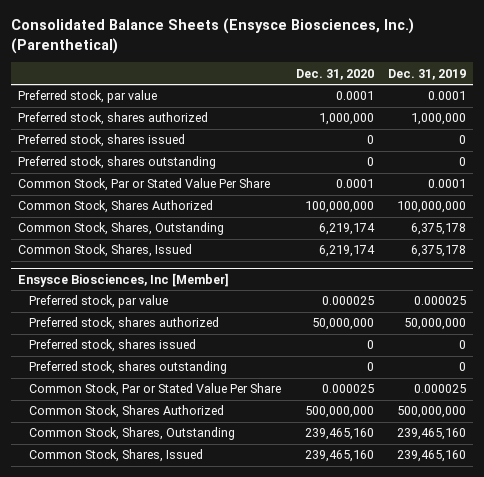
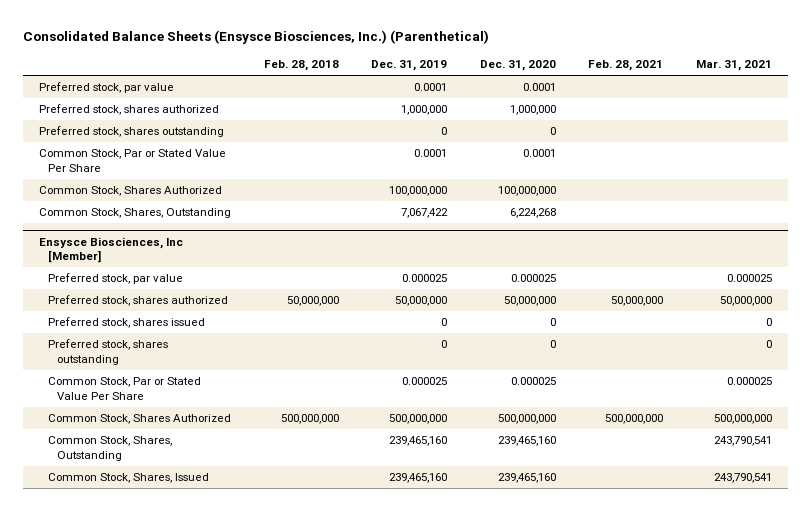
none -> [263,60,339,72] Feb. 28, 2018
none -> [588,60,664,72] Feb. 28, 2021
none -> [695,60,772,72] Mar. 31, 2021
[17,134,185,148] Preferred stock, shares issued -> none
[17,244,192,258] Common Stock, Shares, Issued -> none
[318,223,375,236] 6,219,174 -> [509,208,556,219] 6,224,268
[411,223,467,236] 6,375,178 -> [401,208,449,219] 7,067,422

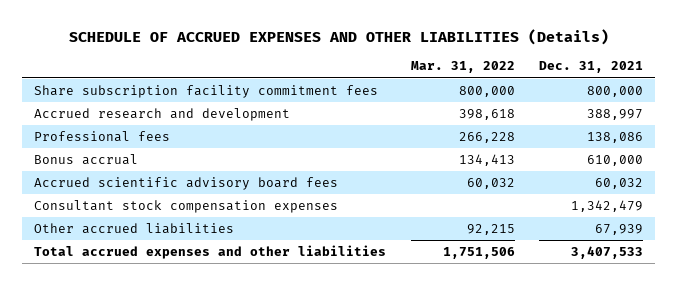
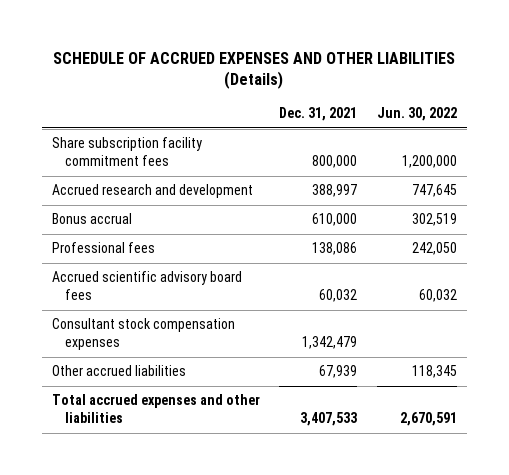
[410,61,515,74] Mar. 31, 2022 -> none
none -> [376,107,457,122] Jun. 30, 2022
[34,131,171,143] Professional fees -> [52,242,156,254] Professional fees

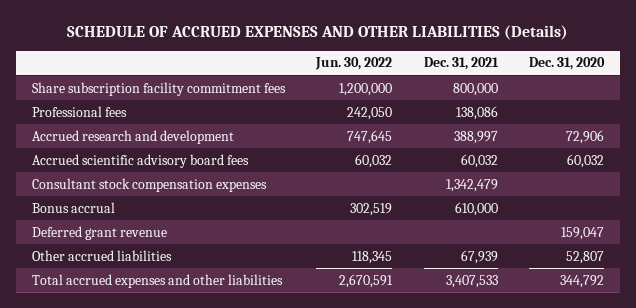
none -> [529,57,606,71] Dec. 31, 2020
[52,184,254,199] Accrued research and development -> [32,129,235,144] Accrued research and development
[52,213,133,225] Bonus accrual -> [32,201,116,213] Bonus accrual
none -> [32,225,168,240] Deferred grant revenue

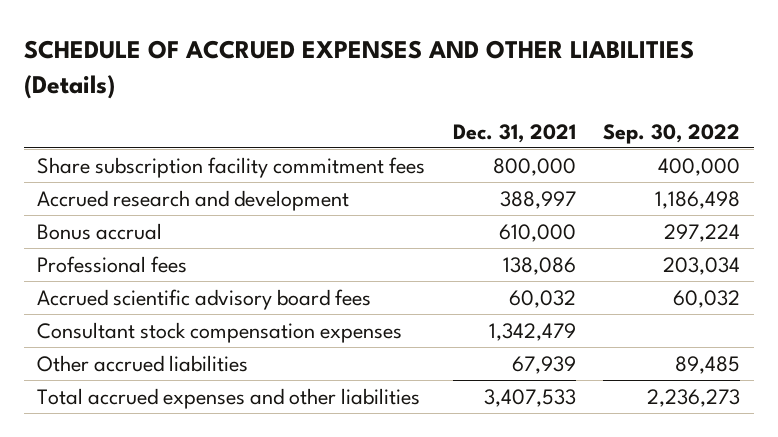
[315,57,393,71] Jun. 30, 2022 -> none
[529,57,606,71] Dec. 31, 2020 -> none
none -> [603,123,741,144] Sep. 30, 2022
[32,201,116,213] Bonus accrual -> [37,222,163,240] Bonus accrual
[32,105,128,117] Professional fees -> [37,255,188,273] Professional fees
[32,225,168,240] Deferred grant revenue -> none

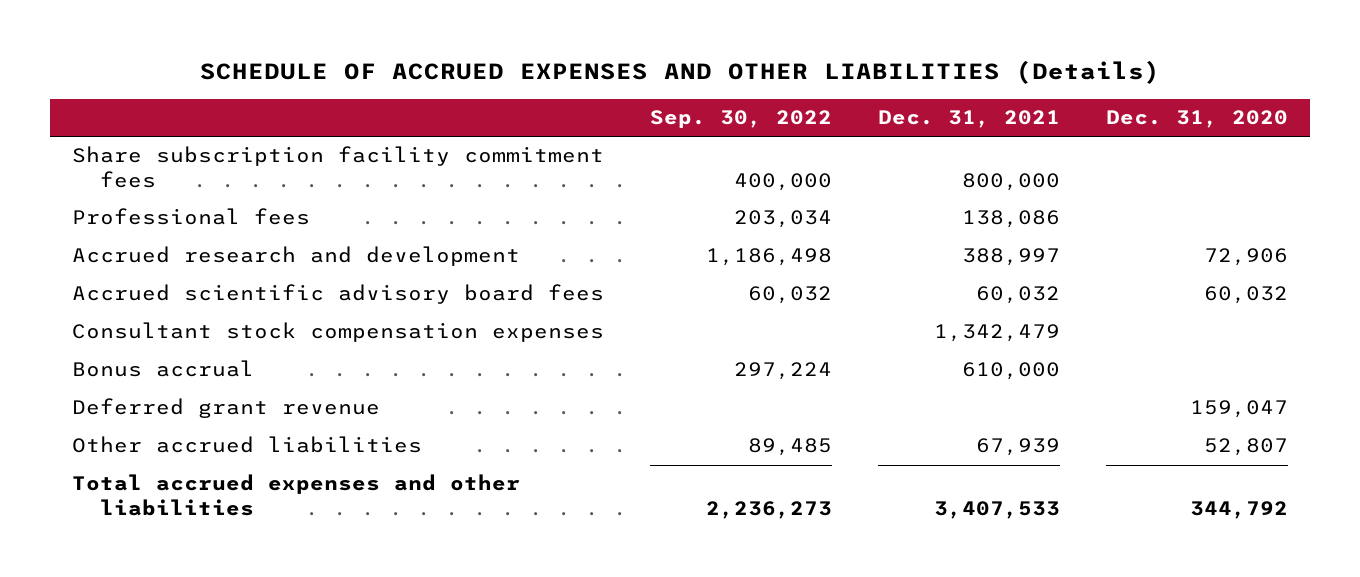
none -> [1105,110,1288,129] Dec. 31, 2020
[37,189,350,211] Accrued research and development -> [72,246,521,267] Accrued research and development
[37,222,163,240] Bonus accrual -> [72,360,255,378] Bonus accrual
none -> [72,398,381,419] Deferred grant revenue

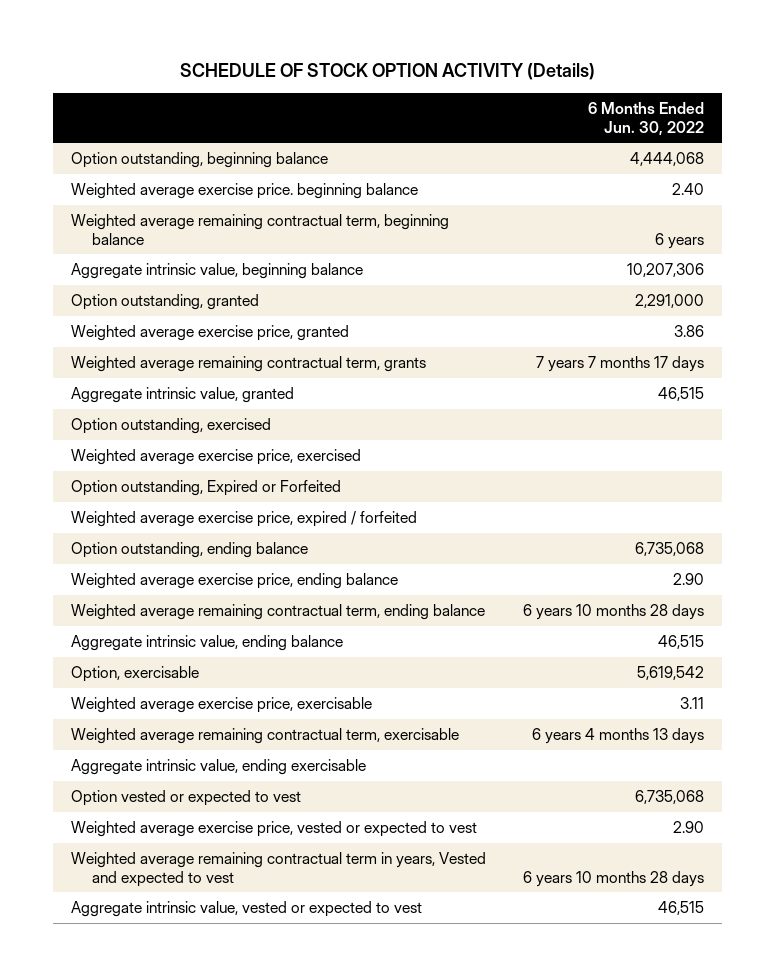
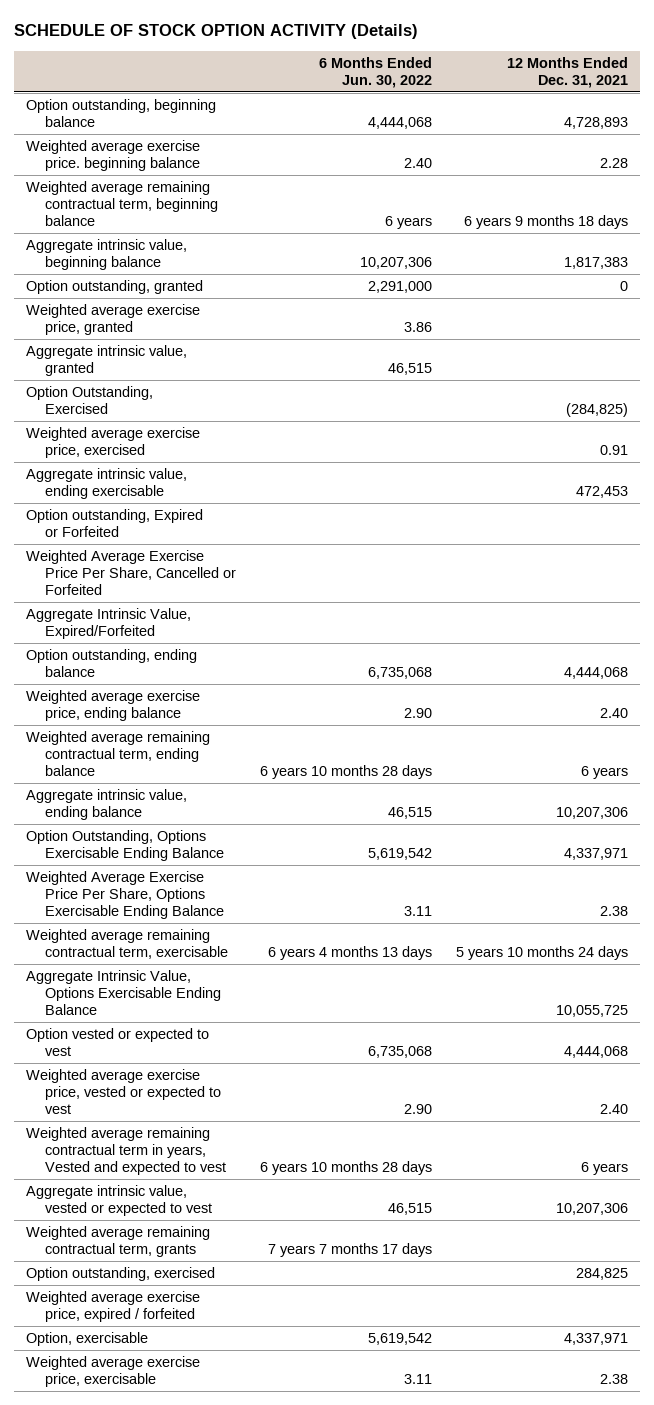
none -> [506,56,628,88] 12 Months Ended Dec. 31, 2021
none -> [25,385,153,414] Option Outstanding, Exercised
[71,758,367,775] Aggregate intrinsic value, ending exercisable -> [25,467,187,499] Aggregate intrinsic value, ending exercisable
none -> [25,549,236,596] Weighted Average Exercise Price Per Share, Cancelled or Forfeited
none -> [25,607,191,639] Aggregate Intrinsic Value, Expired/Forfeited
none -> [25,829,224,861] Option Outstanding, Options Exercisable Ending Balance
none -> [25,870,224,920] Weighted Average Exercise Price Per Share, Options Exercisable Ending Balance
none -> [25,969,221,1016] Aggregate Intrinsic Value, Options Exercisable Ending Balance
[71,355,427,372] Weighted average remaining contractual term, grants -> [25,1225,210,1257] Weighted average remaining contractual term, grants
[71,417,272,434] Option outstanding, exercised -> [25,1266,215,1281] Option outstanding, exercised
[71,510,418,527] Weighted average exercise price, expired / forfeited -> [25,1290,200,1322] Weighted average exercise price, expired / forfeited
[71,665,200,682] Option, exercisable -> [25,1331,148,1346] Option, exercisable
[71,696,373,713] Weighted average exercise price, exercisable -> [25,1355,200,1387] Weighted average exercise price, exercisable

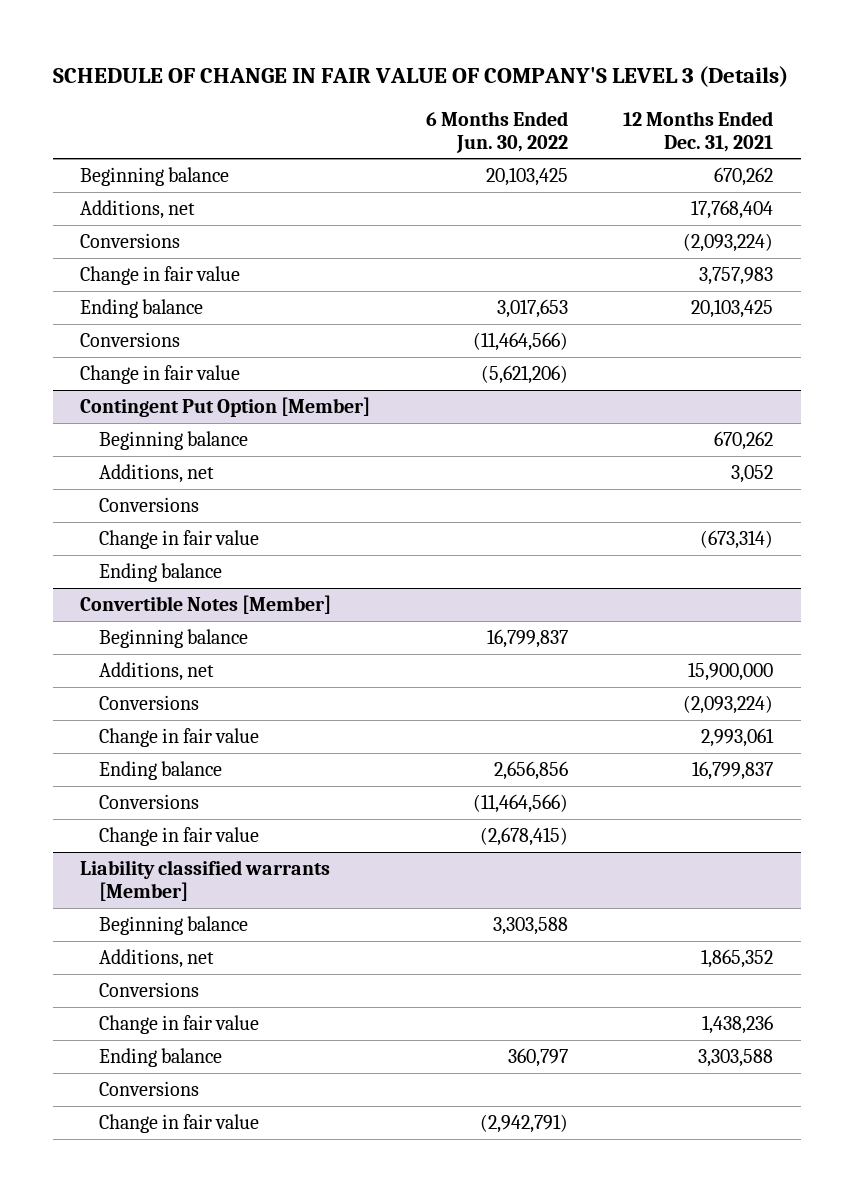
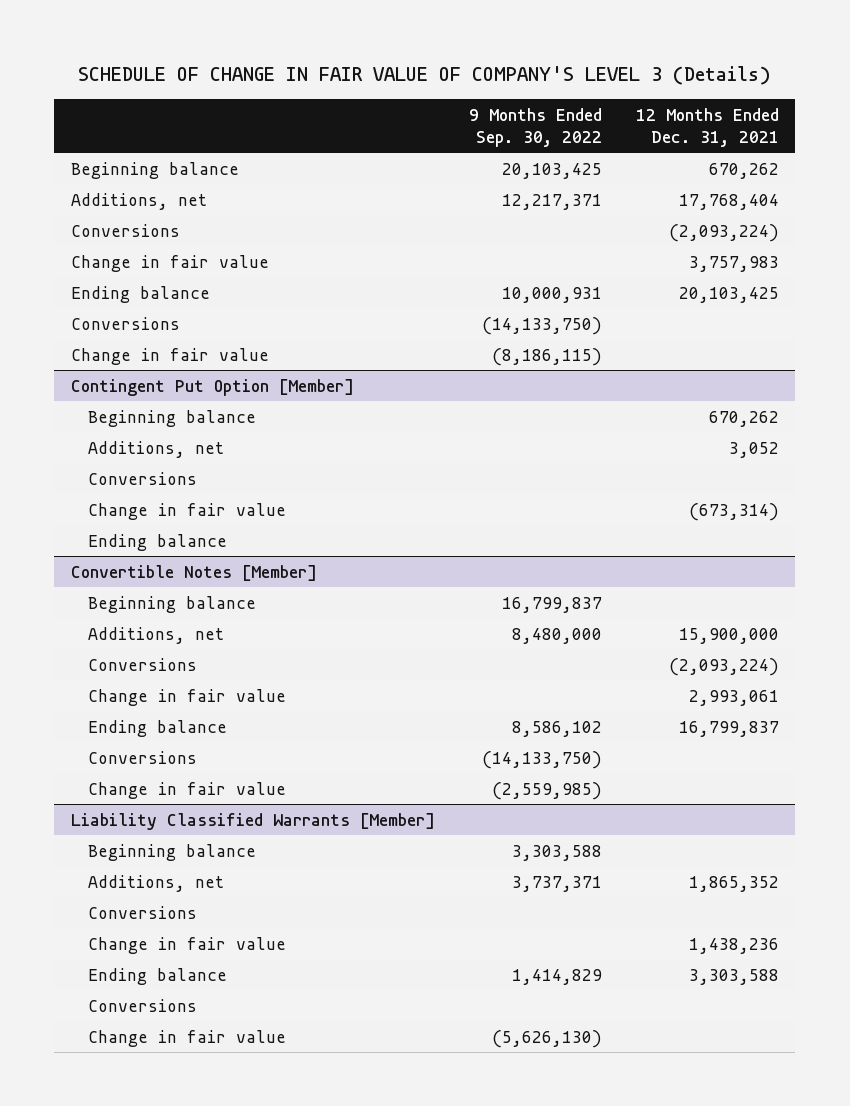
[425,110,568,153] 6 Months Ended Jun. 30, 2022 -> none
none -> [468,107,602,147] 9 Months Ended Sep. 30, 2022
[80,859,331,901] Liability classified warrants [Member] -> [71,812,436,830] Liability Classified Warrants [Member]

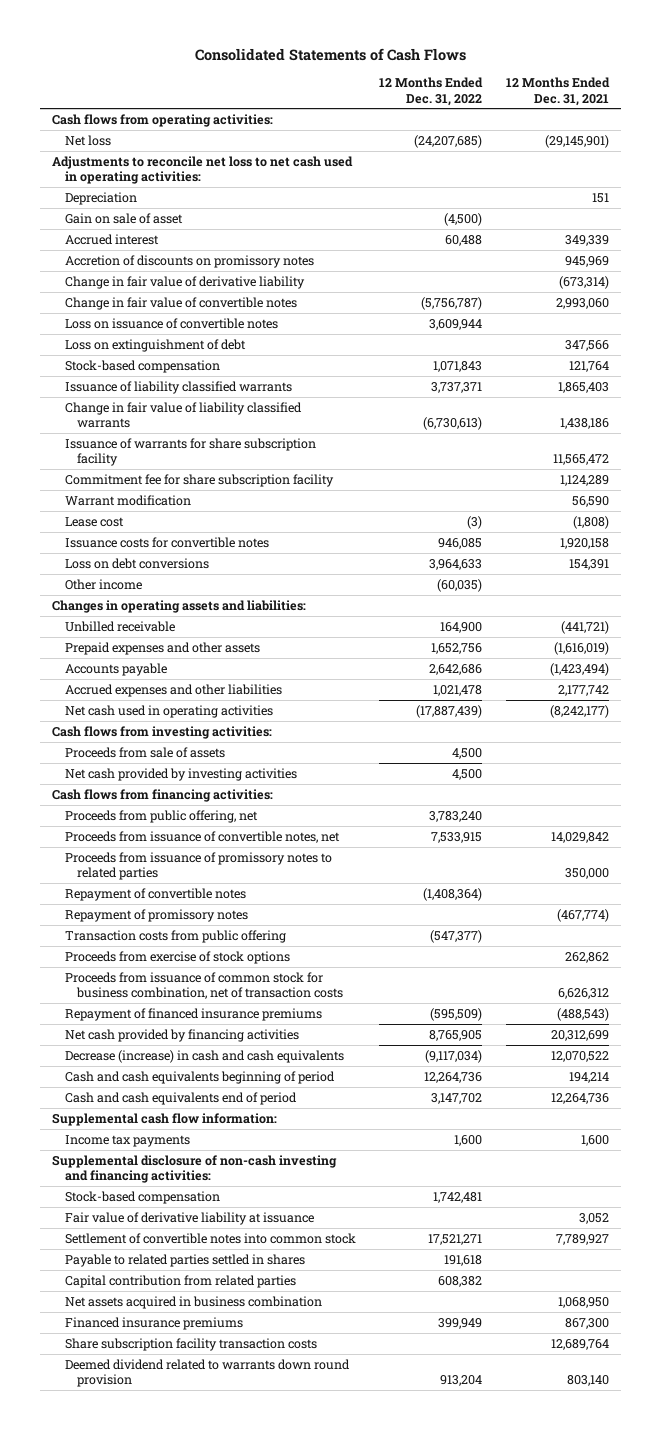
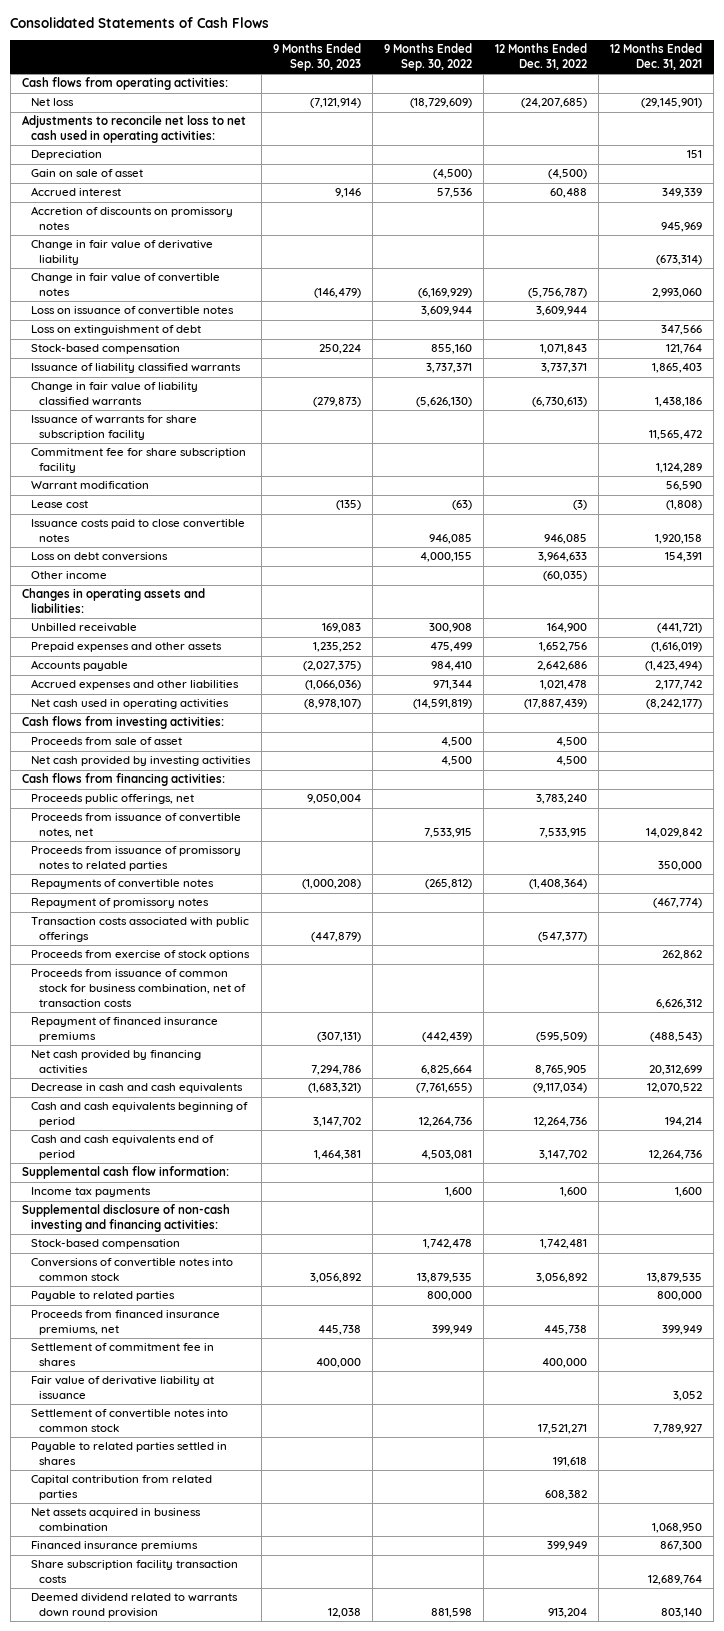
none -> [272,43,361,72] 9 Months Ended Sep. 30, 2023
none -> [383,43,472,72] 9 Months Ended Sep. 30, 2022
[64,536,269,548] Issuance costs for convertible notes -> [30,519,245,542] Issuance costs paid to close convertible notes
[64,746,225,758] Proceeds from sale of assets -> [30,737,182,746] Proceeds from sale of asset
[64,809,258,823] Proceeds from public offering, net -> [30,794,194,805] Proceeds public offerings, net
[64,887,246,901] Repayment of convertible notes -> [30,879,214,890] Repayments of convertible notes
[64,929,286,943] Transaction costs from public offering -> [30,917,249,942] Transaction costs associated with public offerings
[64,1049,344,1063] Decrease (increase) in cash and cash equivalents -> [30,1083,243,1094] Decrease in cash and cash equivalents
none -> [30,1258,233,1281] Conversions of convertible notes into common stock
none -> [30,1291,175,1302] Payable to related parties
none -> [30,1310,220,1335] Proceeds from financed insurance premiums, net
none -> [30,1343,214,1366] Settlement of commitment fee in shares

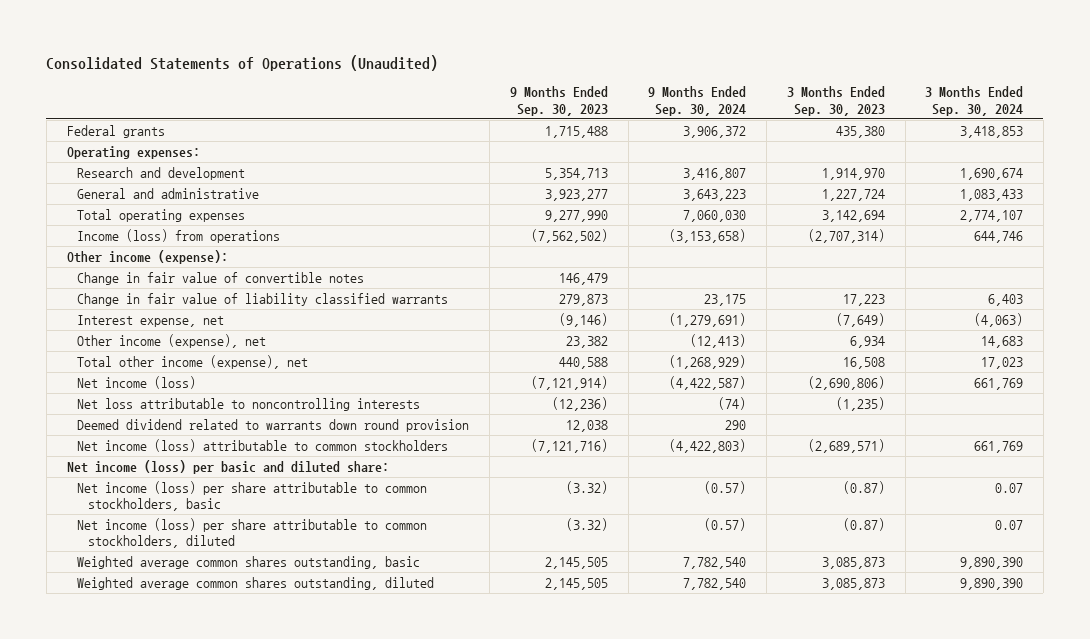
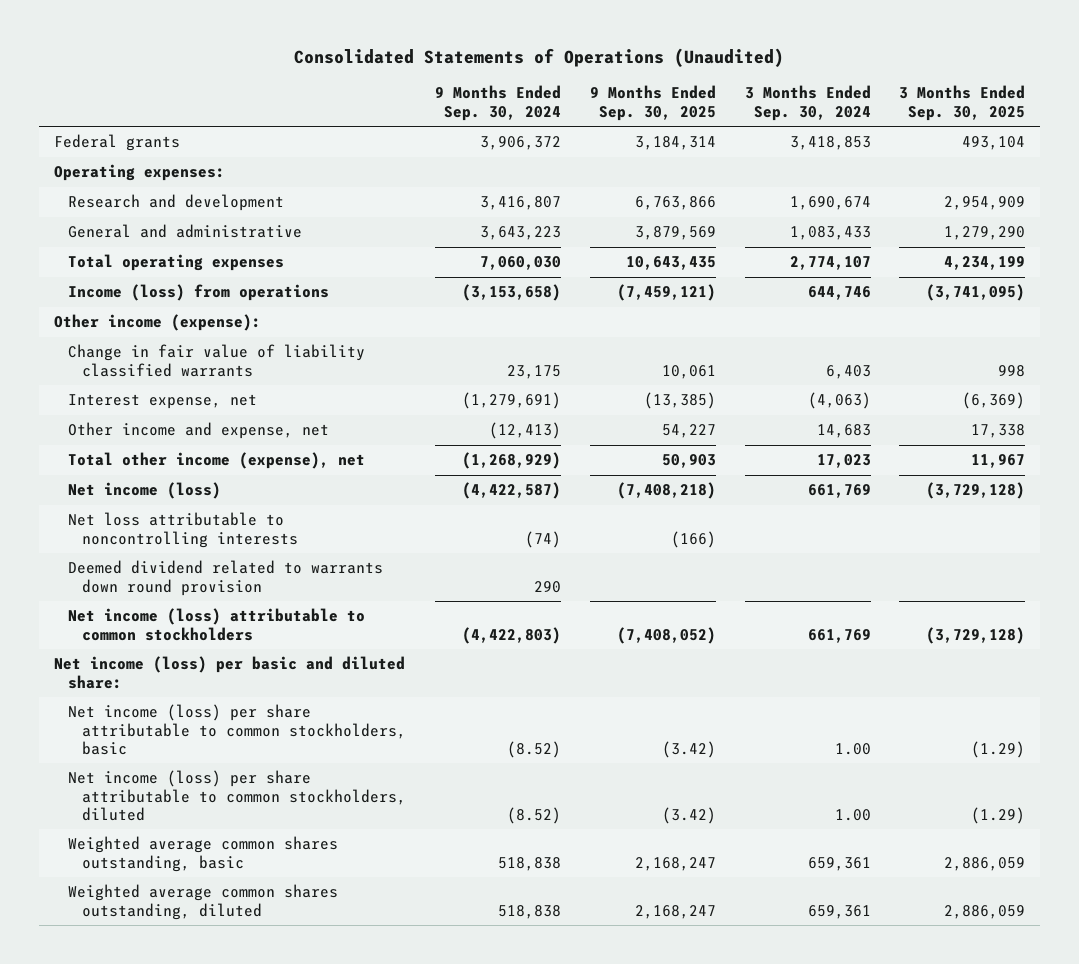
[509,86,608,116] 9 Months Ended Sep. 30, 2023 -> none
[786,86,885,116] 3 Months Ended Sep. 30, 2023 -> none
none -> [589,85,716,121] 9 Months Ended Sep. 30, 2025
none -> [899,85,1026,121] 3 Months Ended Sep. 30, 2025
[77,271,365,285] Change in fair value of convertible notes -> none
[77,333,267,348] Other income (expense), net -> [67,422,329,440] Other income and expense, net
[704,480,747,494] (0.57) -> [507,740,562,758] (8.52)
[995,482,1024,493] 0.07 -> [834,742,871,755] 1.00
[704,517,747,531] (0.57) -> [507,806,562,824] (8.52)
[995,519,1024,530] 0.07 -> [834,808,871,821] 1.00
[683,556,747,569] 7,782,540 -> [498,856,562,871] 518,838
[960,556,1024,569] 9,890,390 -> [807,856,871,871] 659,361
[683,577,747,590] 7,782,540 -> [498,904,562,919] 518,838
[960,577,1024,590] 9,890,390 -> [807,904,871,919] 659,361

